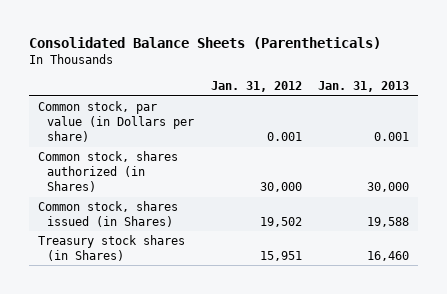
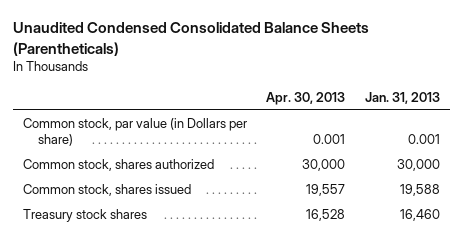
[29,37,382,50] Consolidated Balance Sheets (Parentheticals) -> [13,22,370,56] Unaudited Condensed Consolidated Balance Sheets (Parentheticals)
[210,81,302,93] Jan. 31, 2012 -> none
none -> [266,91,346,105] Apr. 30, 2013
[37,150,178,193] Common stock, shares authorized (in Shares) -> [22,159,214,172] Common stock, shares authorized
[37,200,178,228] Common stock, shares issued (in Shares) -> [22,184,191,197] Common stock, shares issued
[37,234,185,262] Treasury stock shares (in Shares) -> [22,209,147,223] Treasury stock shares

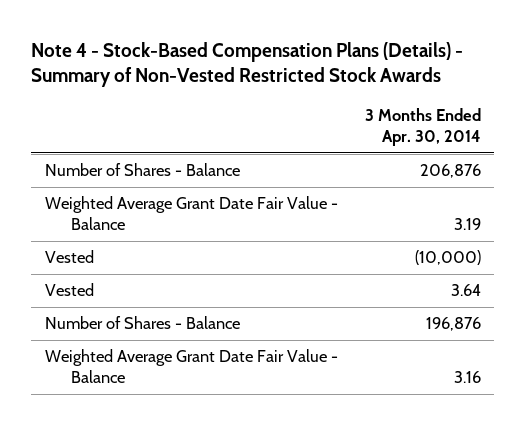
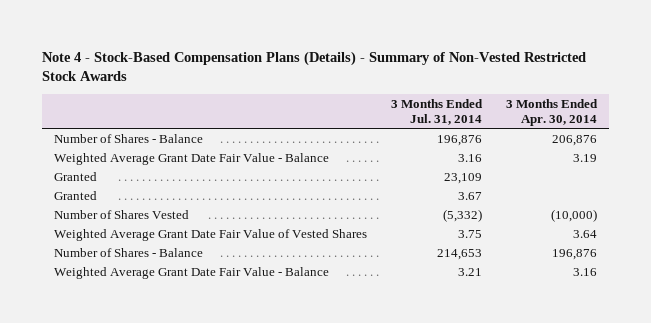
none -> [390,98,483,126] 3 Months Ended Jul. 31, 2014
none -> [53,171,97,181] Granted
none -> [53,190,97,200] Granted
[44,250,94,264] Vested -> [53,209,189,219] Number of Shares Vested
[44,283,94,297] Vested -> [53,228,367,241] Weighted Average Grant Date Fair Value of Vested Shares

